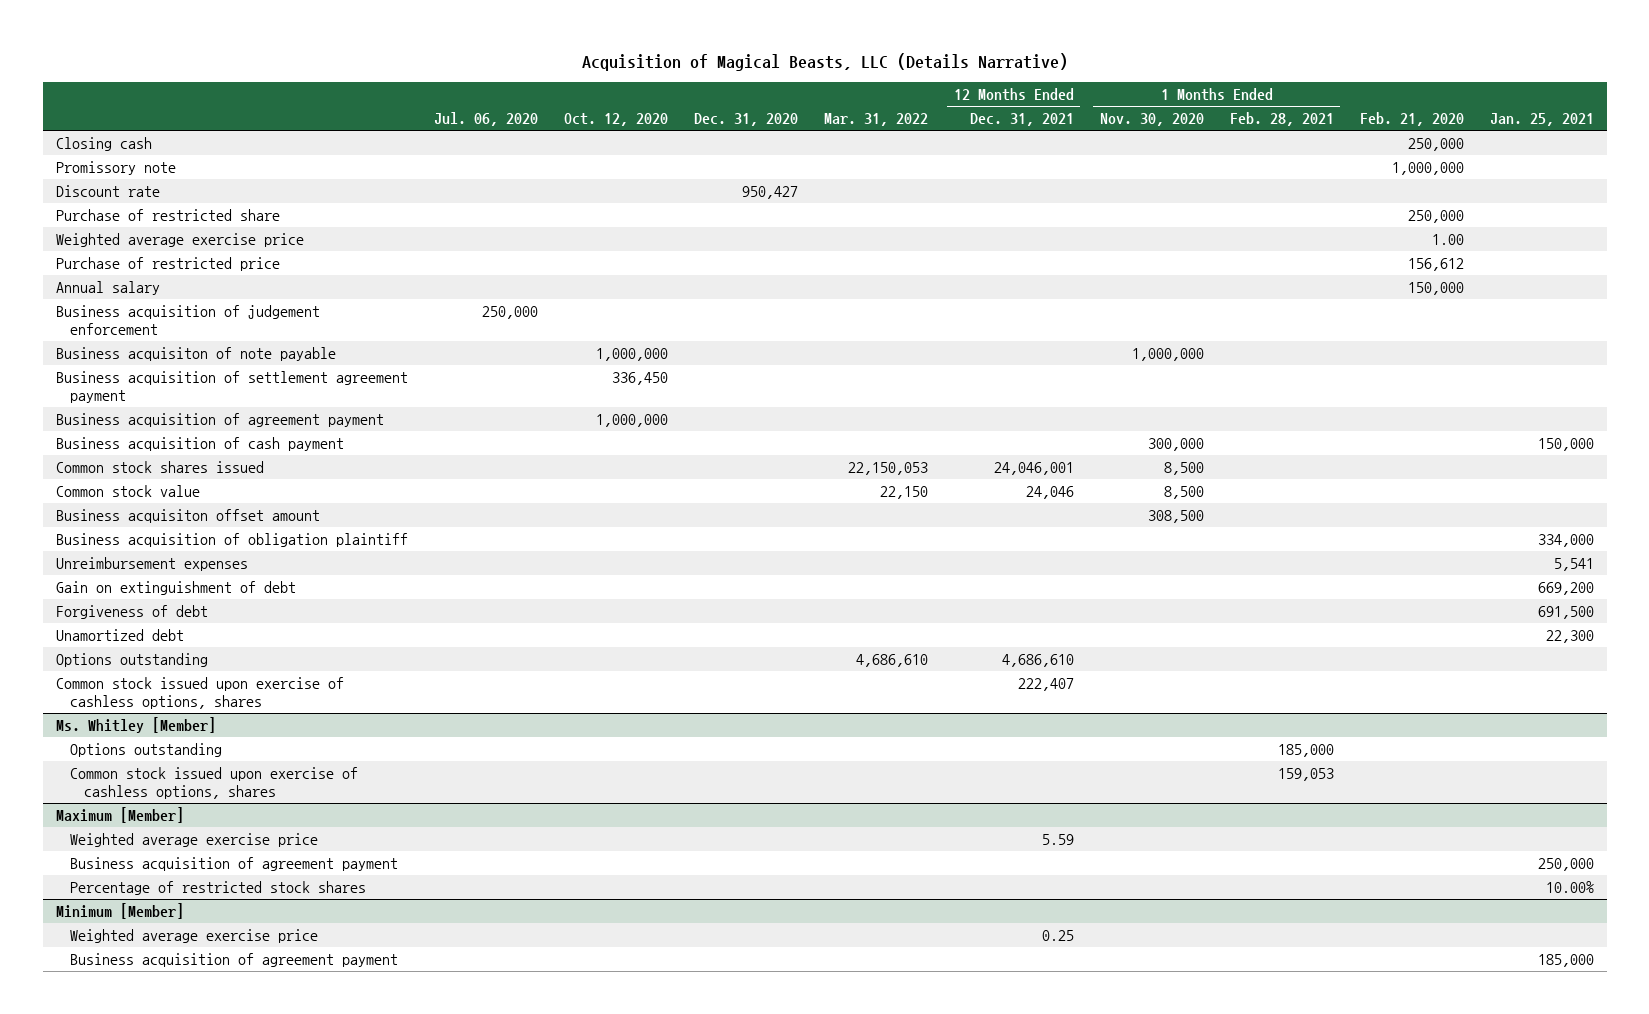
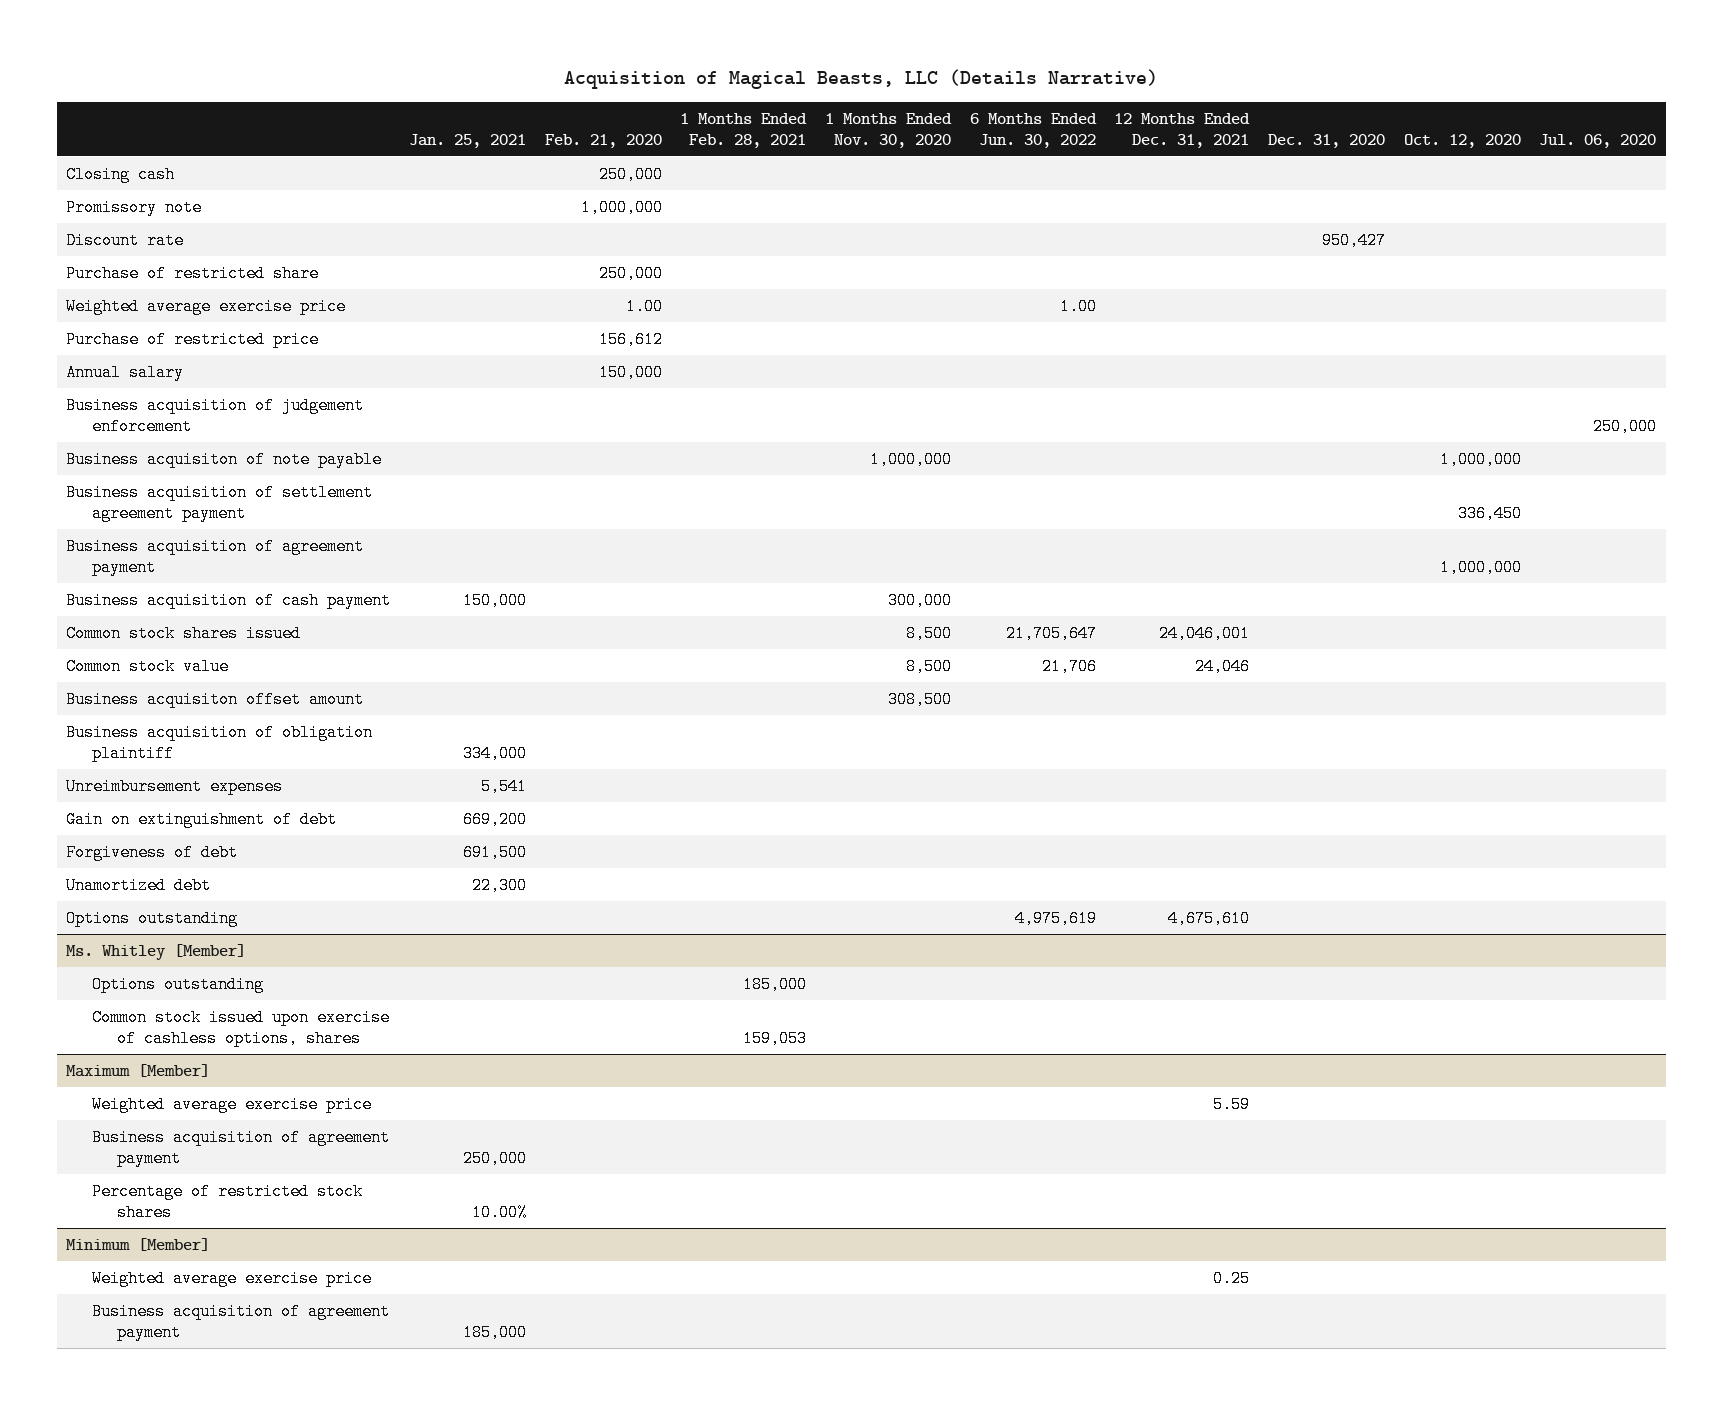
[823,112,928,126] Mar. 31, 2022 -> none
none -> [969,112,1097,148] 6 Months Ended Jun. 30, 2022
[55,676,344,710] Common stock issued upon exercise of cashless options, shares -> none
[1001,653,1074,667] 4,686,610 -> [1168,909,1251,927] 4,675,610

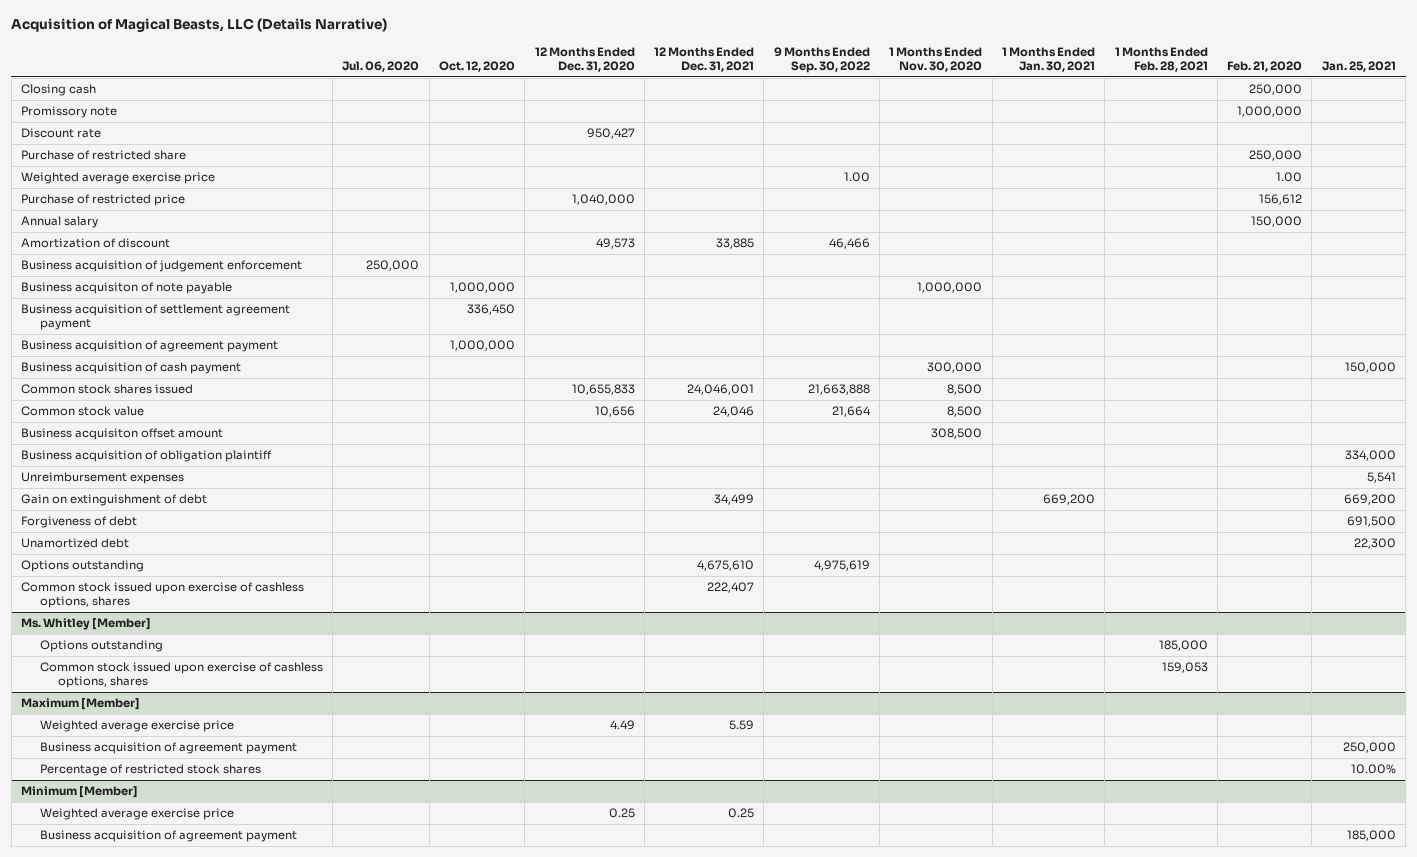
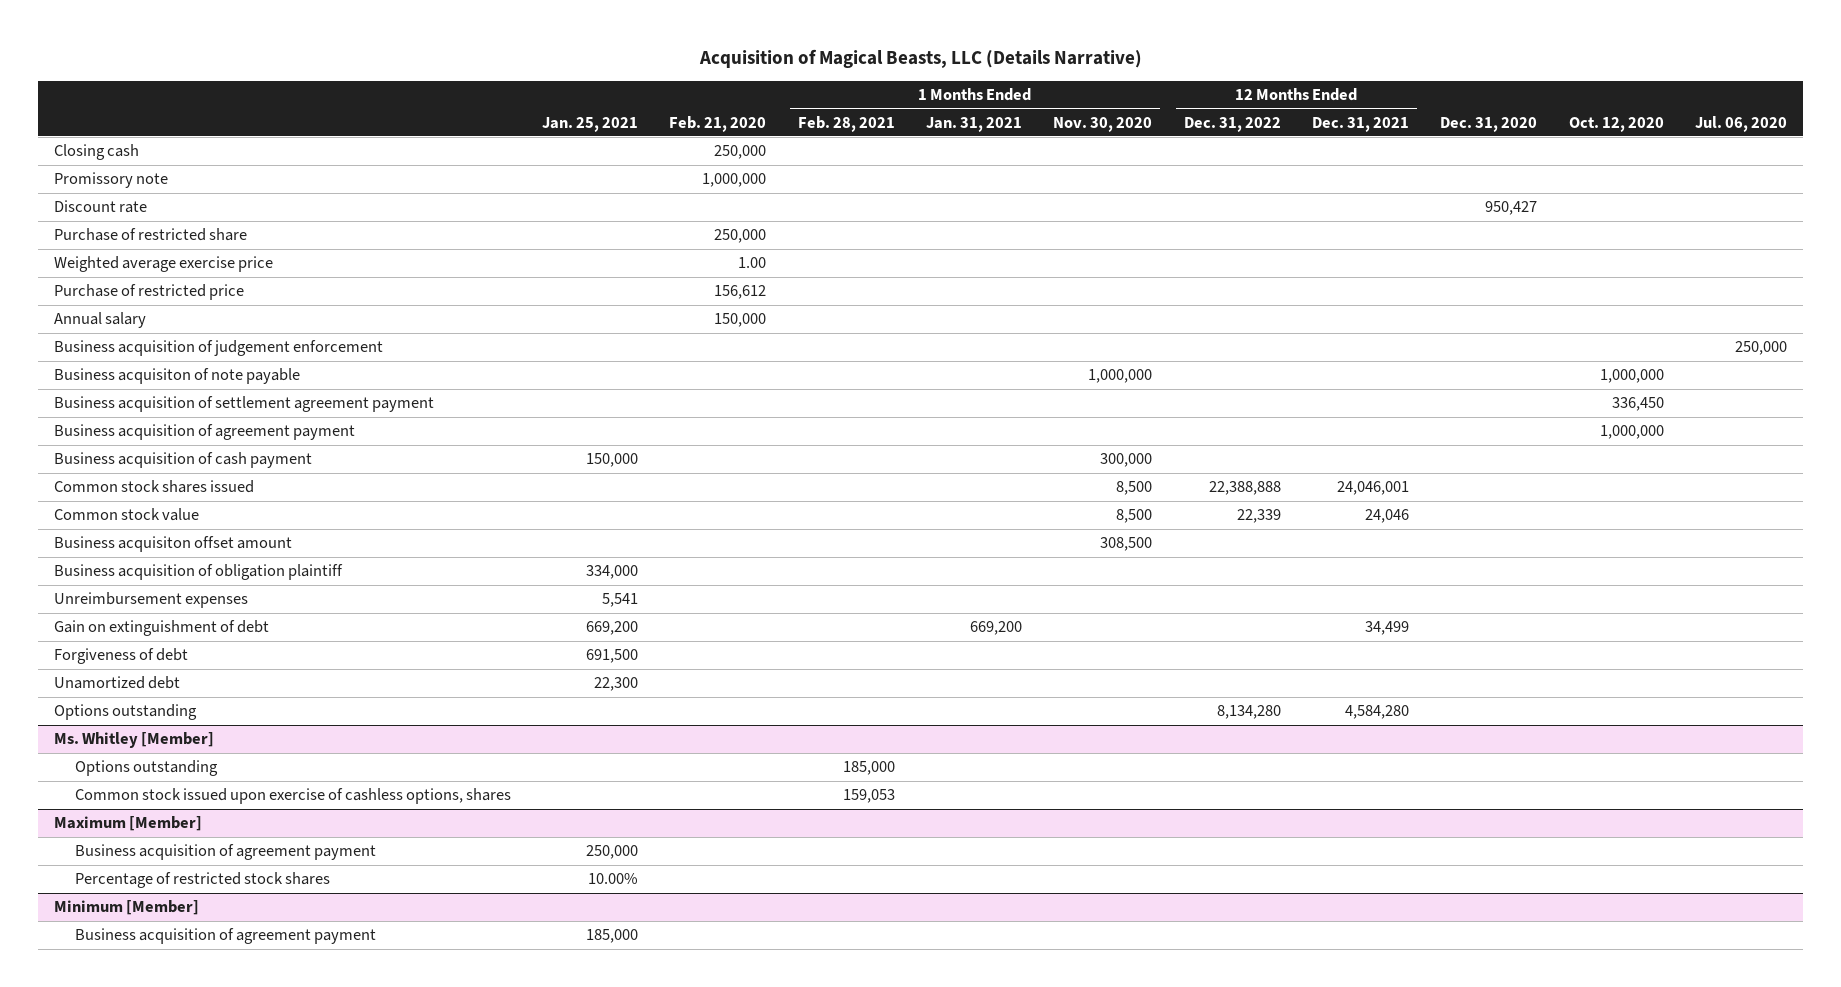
[534,47,635,72] 12 Months Ended Dec. 31, 2020 -> none
[773,47,870,73] 9 Months Ended Sep. 30, 2022 -> none
[1001,47,1095,72] 1 Months Ended Jan. 30, 2021 -> none
none -> [925,116,1022,132] Jan. 31, 2021
none -> [1183,116,1281,132] Dec. 31, 2022
none -> [1440,116,1538,132] Dec. 31, 2020
[21,238,171,249] Amortization of discount -> none
[21,582,305,608] Common stock issued upon exercise of cashless options, shares -> none
[697,560,755,572] 4,675,610 -> [1344,705,1409,720] 4,584,280
[39,720,234,733] Weighted average exercise price -> none
[39,808,234,821] Weighted average exercise price -> none

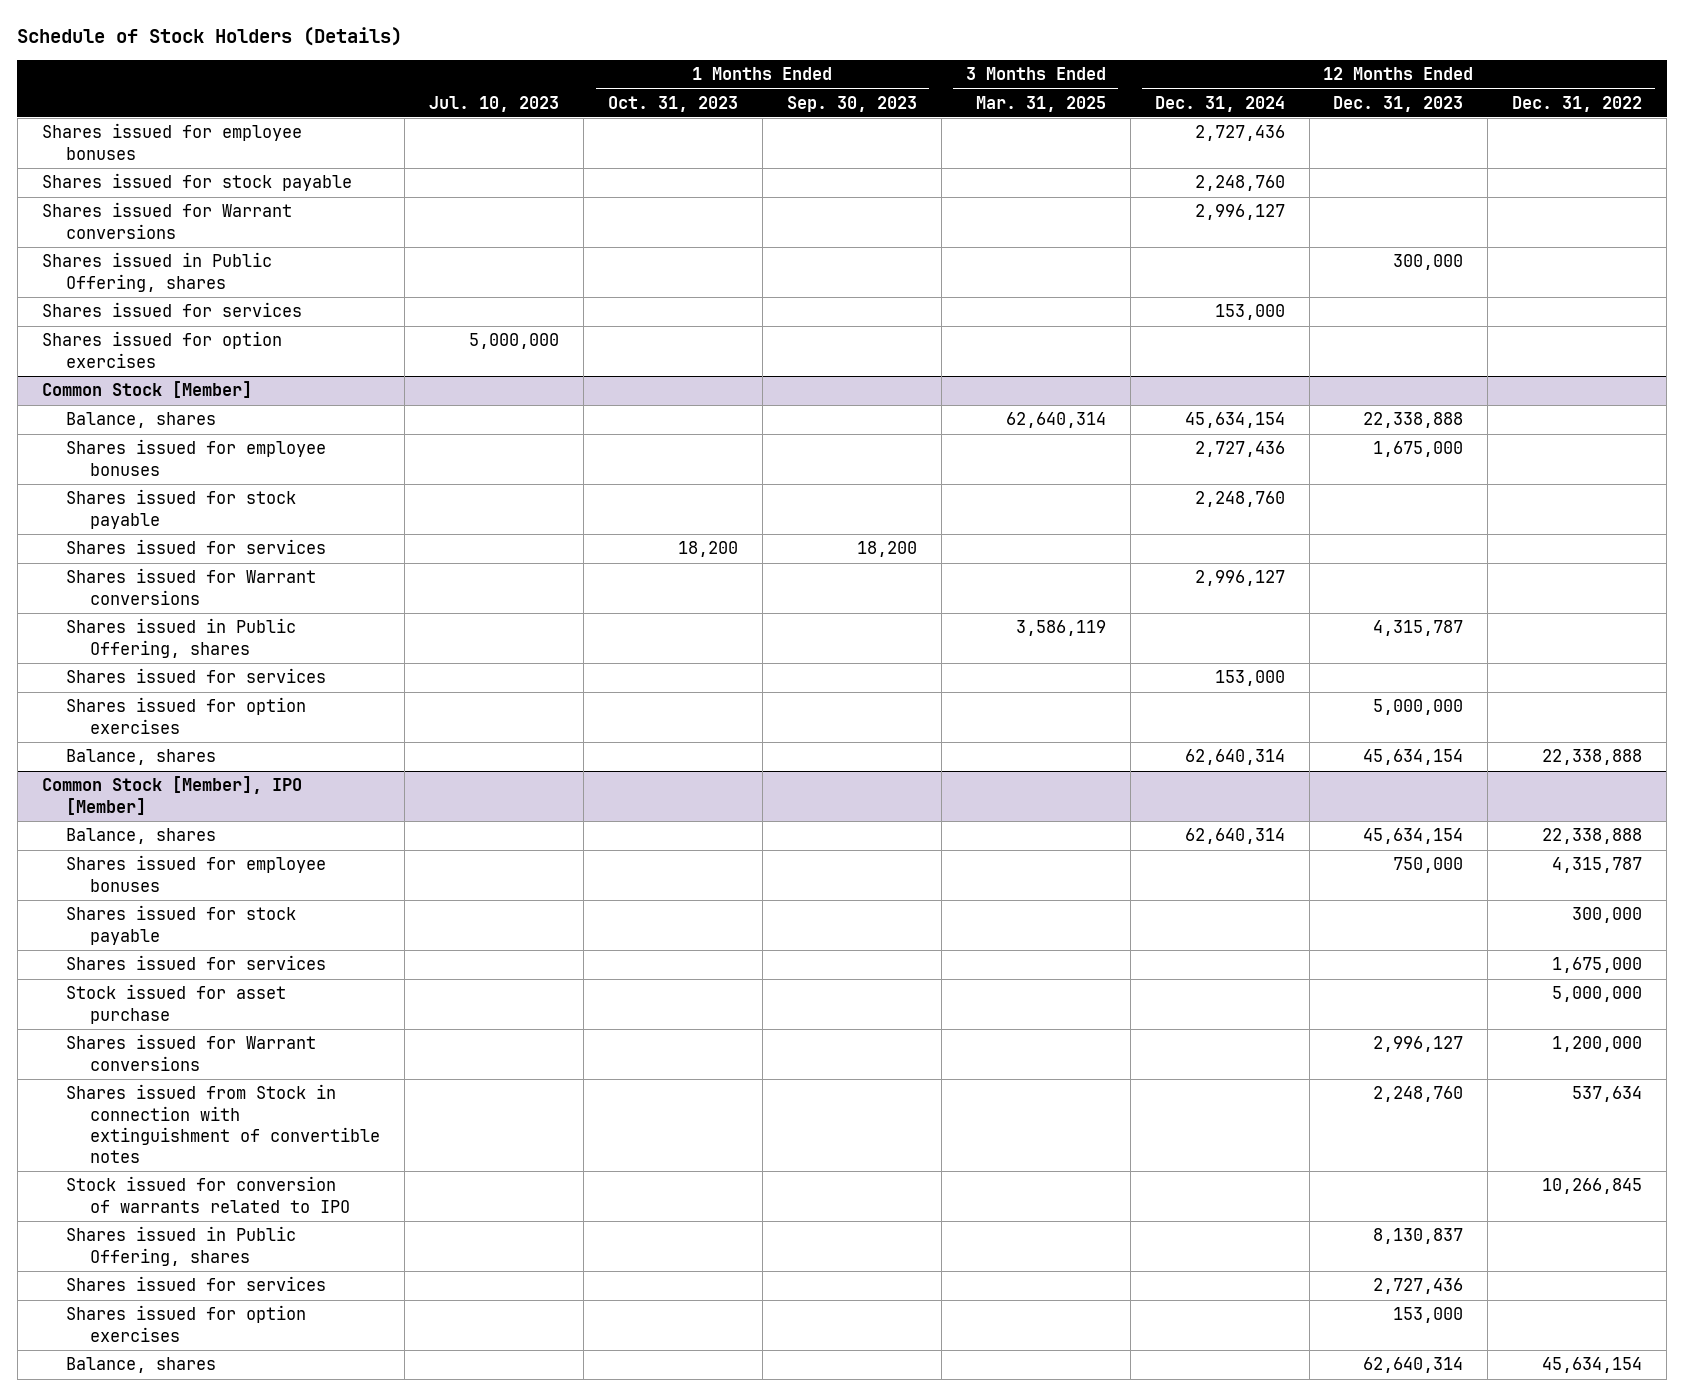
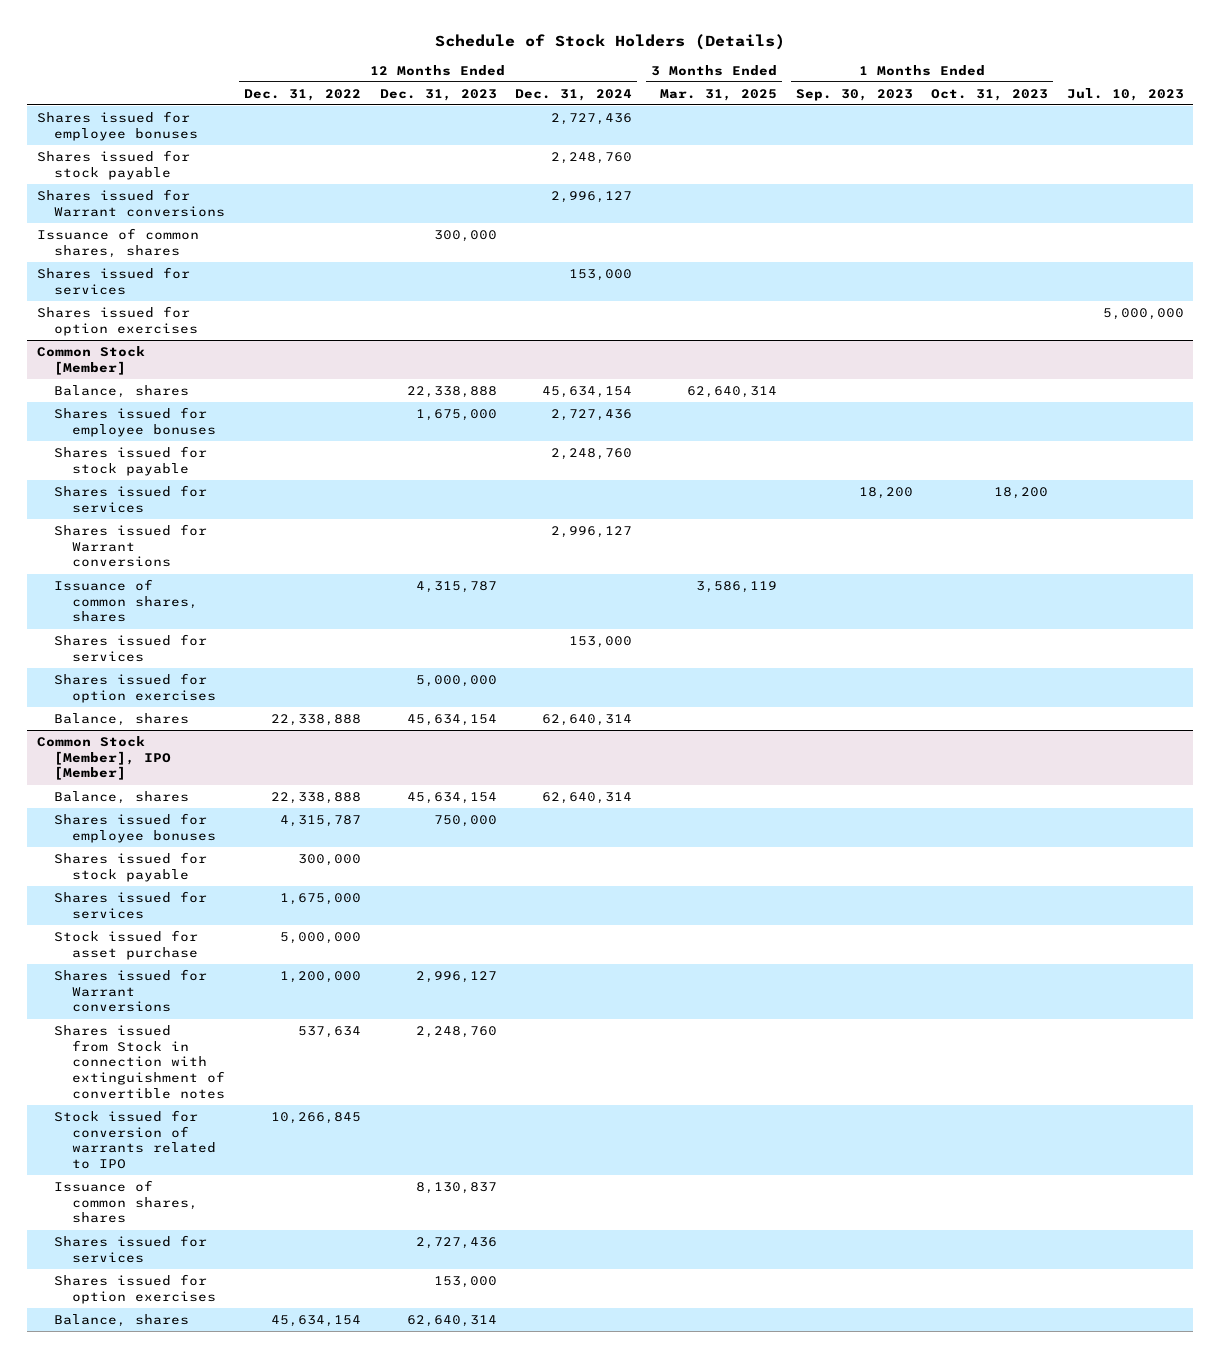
[41,252,272,292] Shares issued in Public Offering, shares -> [36,227,199,258] Issuance of common shares, shares
[66,618,297,658] Shares issued in Public Offering, shares -> [54,578,199,623] Issuance of common shares, shares
[66,1226,297,1266] Shares issued in Public Offering, shares -> [54,1179,199,1224] Issuance of common shares, shares

